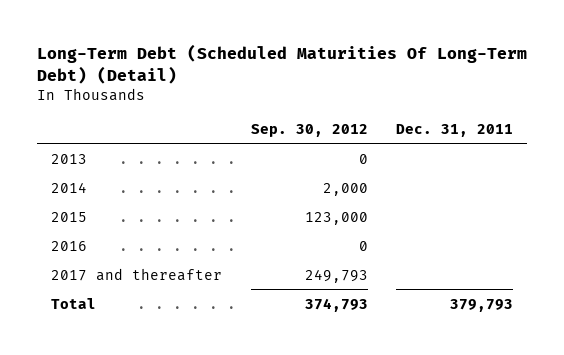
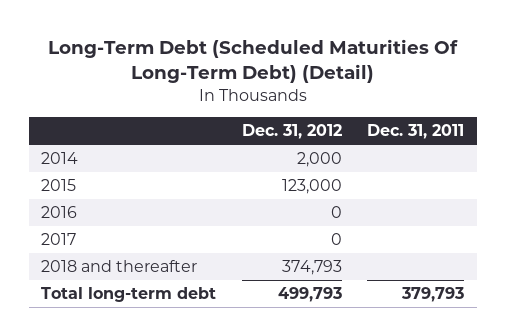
[250,123,368,137] Sep. 30, 2012 -> none
none -> [241,124,342,140] Dec. 31, 2012
[51,153,88,164] 2013 -> none
none -> [41,233,77,246] 2017
[51,267,223,281] 2017 and thereafter -> [41,260,198,273] 2018 and thereafter
[51,297,97,309] Total -> [41,287,217,303] Total long-term debt

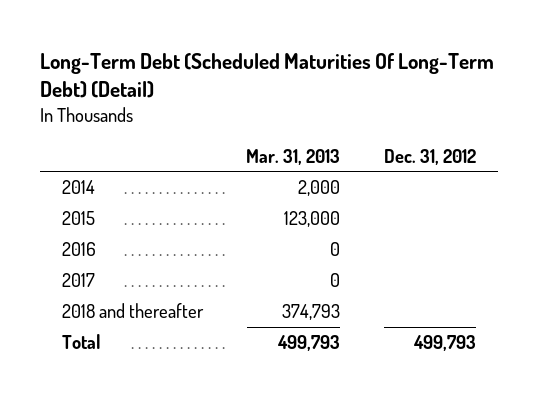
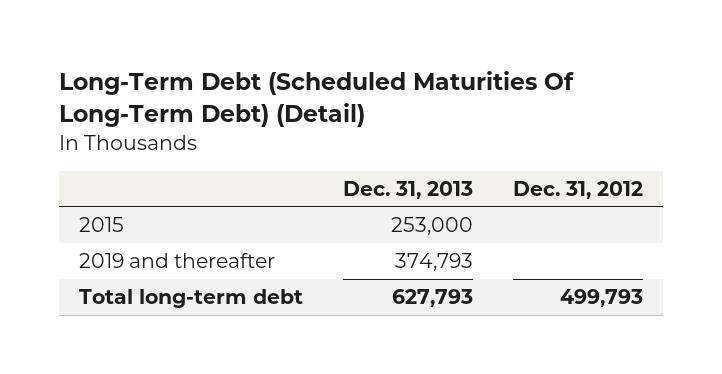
[246,148,341,165] Mar. 31, 2013 -> none
none -> [342,180,473,199] Dec. 31, 2013
[61,180,95,195] 2014 -> none
[61,242,96,257] 2016 -> none
[61,273,95,288] 2017 -> none
[61,303,204,319] 2018 and thereafter -> [78,253,275,269] 2019 and thereafter
[61,334,101,350] Total -> [78,289,303,309] Total long-term debt

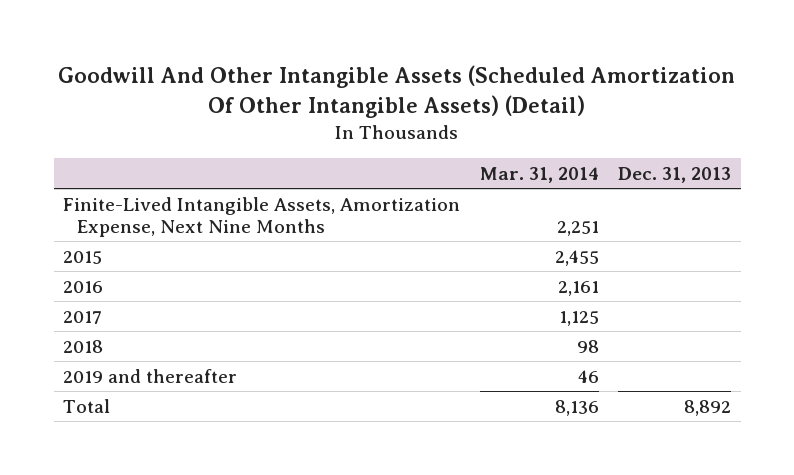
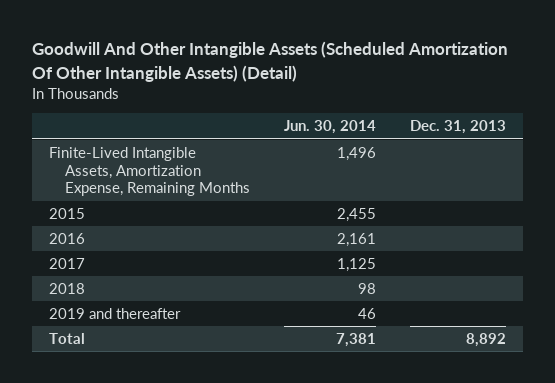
[479,166,599,183] Mar. 31, 2014 -> none
none -> [284,120,377,135] Jun. 30, 2014
[63,196,461,237] Finite-Lived Intangible Assets, Amortization Expense, Next Nine Months -> [49,146,251,197] Finite-Lived Intangible Assets, Amortization Expense, Remaining Months

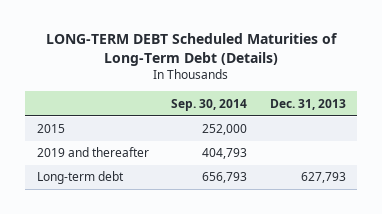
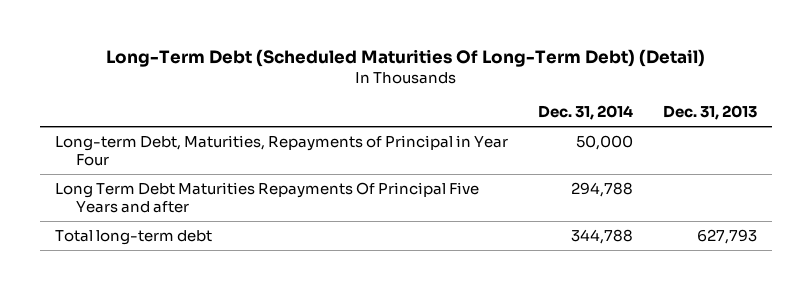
[46,33,339,66] LONG-TERM DEBT Scheduled Maturities of Long-Term Debt (Details) -> [105,48,705,67] Long-Term Debt (Scheduled Maturities Of Long-Term Debt) (Detail)
[171,98,248,111] Sep. 30, 2014 -> none
none -> [537,105,633,121] Dec. 31, 2014
[36,124,65,134] 2015 -> none
none -> [54,134,508,166] Long-term Debt, Maturities, Repayments of Principal in Year Four
[36,147,149,158] 2019 and thereafter -> [54,181,479,213] Long Term Debt Maturities Repayments Of Principal Five Years and after
[36,171,124,185] Long-term debt -> [54,229,212,245] Total long-term debt

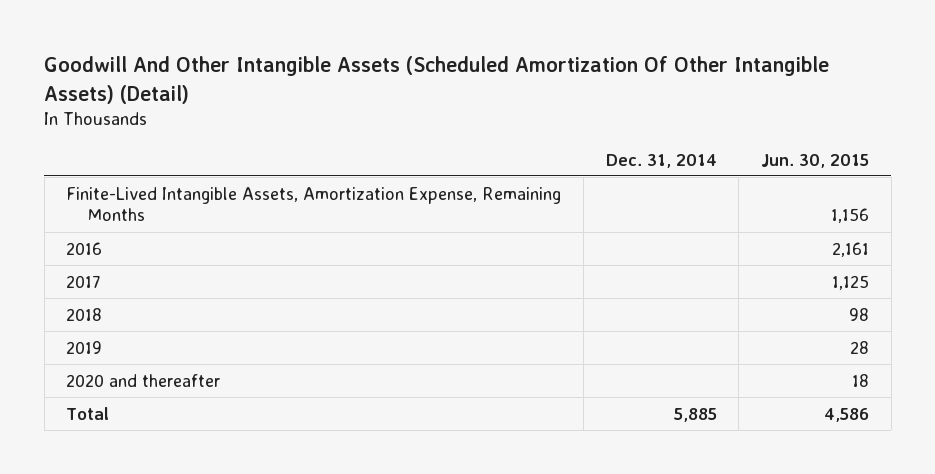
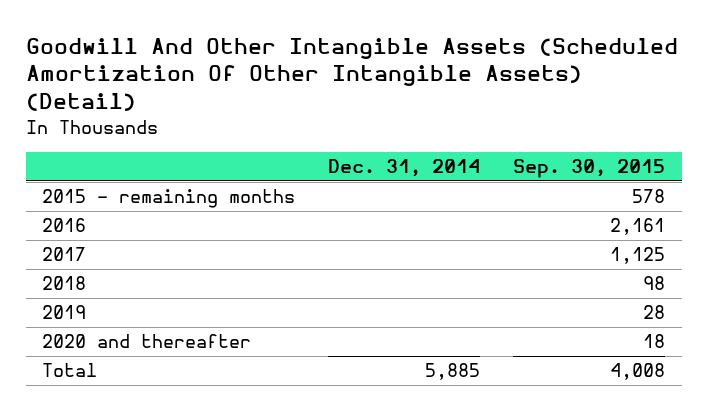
[760,153,869,168] Jun. 30, 2015 -> none
none -> [513,159,666,179] Sep. 30, 2015
[66,186,562,222] Finite-Lived Intangible Assets, Amortization Expense, Remaining Months -> [42,189,296,209] 2015 - remaining months

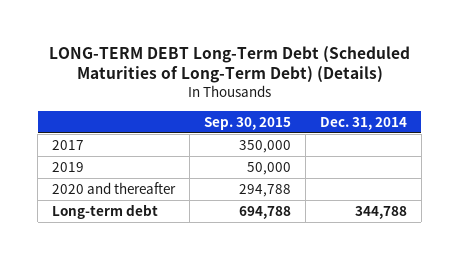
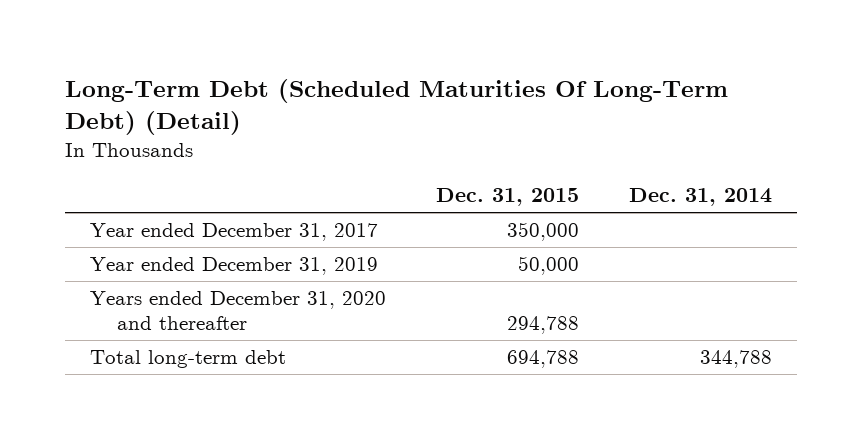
[48,45,410,84] LONG-TERM DEBT Long-Term Debt (Scheduled Maturities of Long-Term Debt) (Details) -> [65,79,729,136] Long-Term Debt (Scheduled Maturities Of Long-Term Debt) (Detail)
[204,116,292,130] Sep. 30, 2015 -> none
none -> [436,188,580,207] Dec. 31, 2015
[52,139,85,150] 2017 -> [90,223,379,242] Year ended December 31, 2017
[52,161,85,172] 2019 -> [90,257,379,276] Year ended December 31, 2019
[52,181,177,194] 2020 and thereafter -> [90,291,387,331] Years ended December 31, 2020 and thereafter
[52,203,159,219] Long-term debt -> [90,350,287,369] Total long-term debt

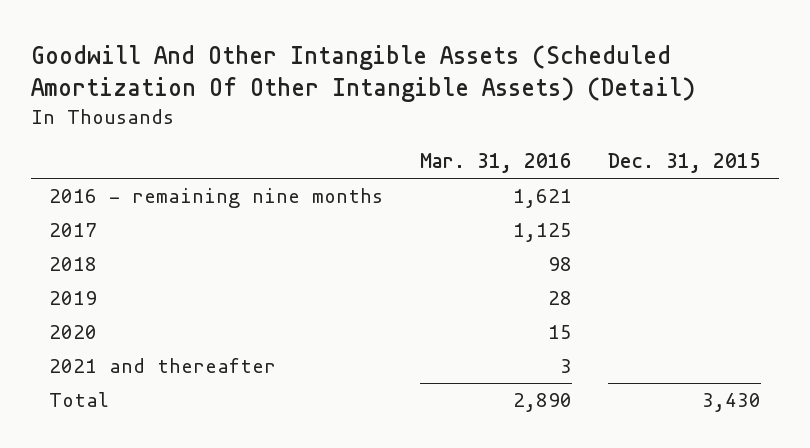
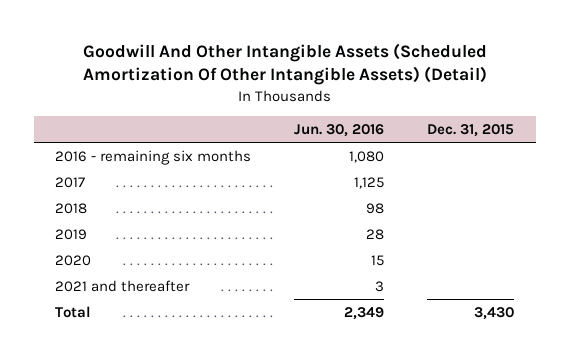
[419,153,572,174] Mar. 31, 2016 -> none
none -> [294,123,385,137] Jun. 30, 2016
[49,188,384,209] 2016 - remaining nine months -> [55,149,252,165] 2016 - remaining six months

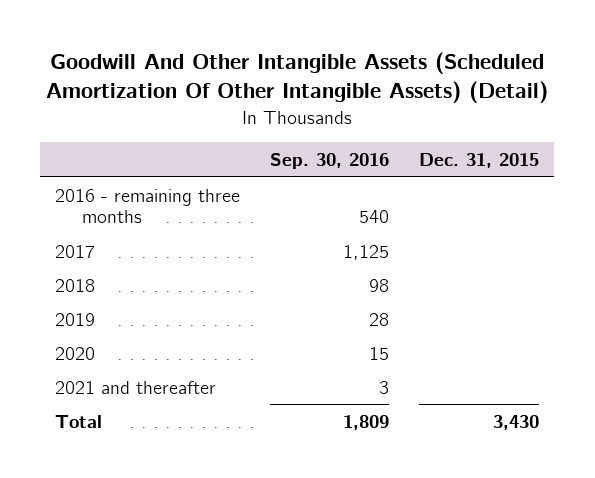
[294,123,385,137] Jun. 30, 2016 -> none
none -> [270,153,390,170] Sep. 30, 2016
[55,149,252,165] 2016 - remaining six months -> [55,188,241,224] 2016 - remaining three months

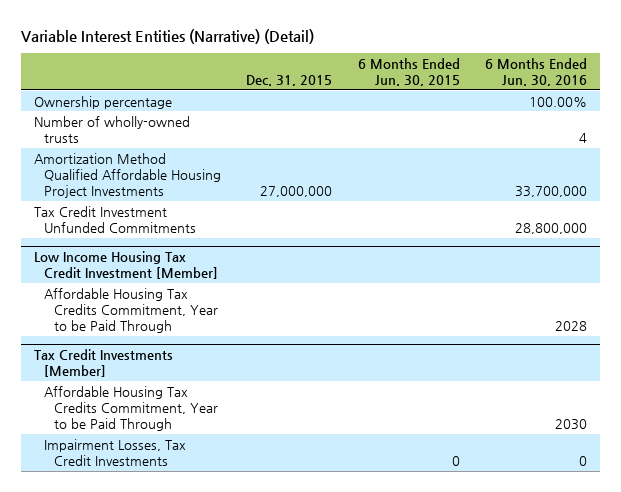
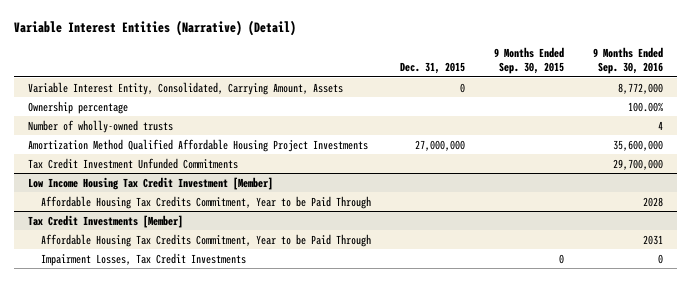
[357,57,460,86] 6 Months Ended Jun. 30, 2015 -> none
[484,57,587,86] 6 Months Ended Jun. 30, 2016 -> none
none -> [493,47,564,75] 9 Months Ended Sep. 30, 2015
none -> [592,47,663,75] 9 Months Ended Sep. 30, 2016
none -> [28,81,344,95] Variable Interest Entity, Consolidated, Carrying Amount, Assets

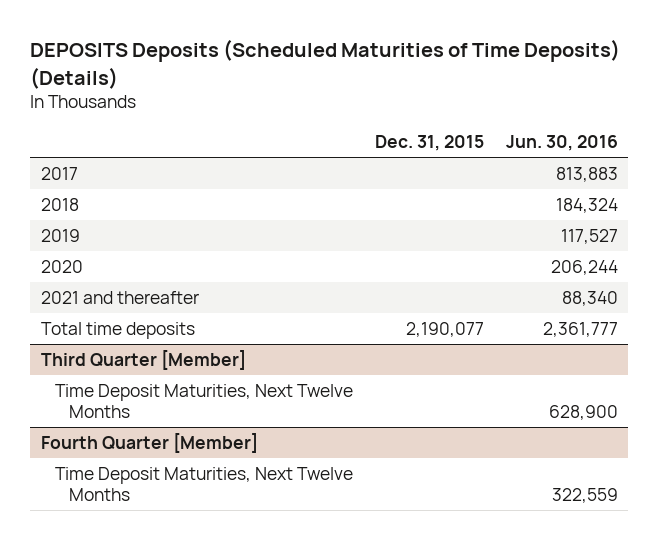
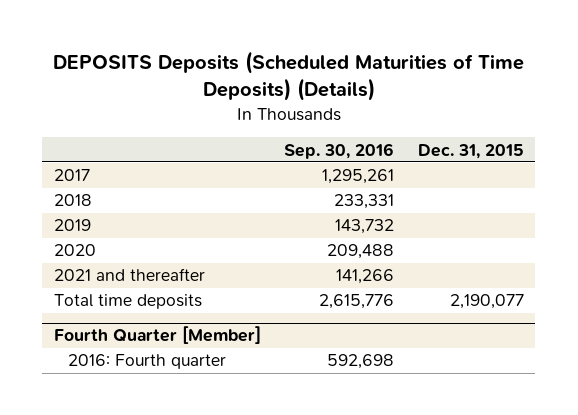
[505,134,618,151] Jun. 30, 2016 -> none
none -> [284,142,395,159] Sep. 30, 2016
[41,350,247,371] Third Quarter [Member] -> none
[55,384,354,418] Time Deposit Maturities, Next Twelve Months -> none
[55,467,354,501] Time Deposit Maturities, Next Twelve Months -> [67,354,226,370] 2016: Fourth quarter

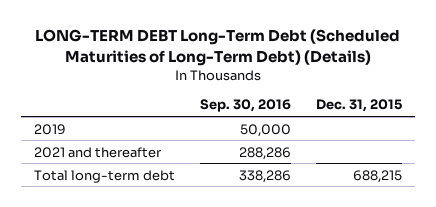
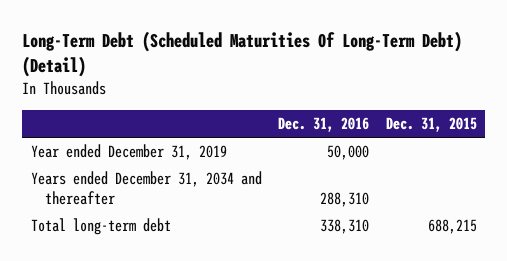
[34,29,400,66] LONG-TERM DEBT Long-Term Debt (Scheduled Maturities of Long-Term Debt) (Details) -> [22,31,463,78] Long-Term Debt (Scheduled Maturities Of Long-Term Debt) (Detail)
[199,99,291,113] Sep. 30, 2016 -> none
none -> [278,117,370,133] Dec. 31, 2016
[33,123,66,135] 2019 -> none
none -> [30,144,227,161] Year ended December 31, 2019
[33,146,162,158] 2021 and thereafter -> [30,171,262,206] Years ended December 31, 2034 and thereafter

